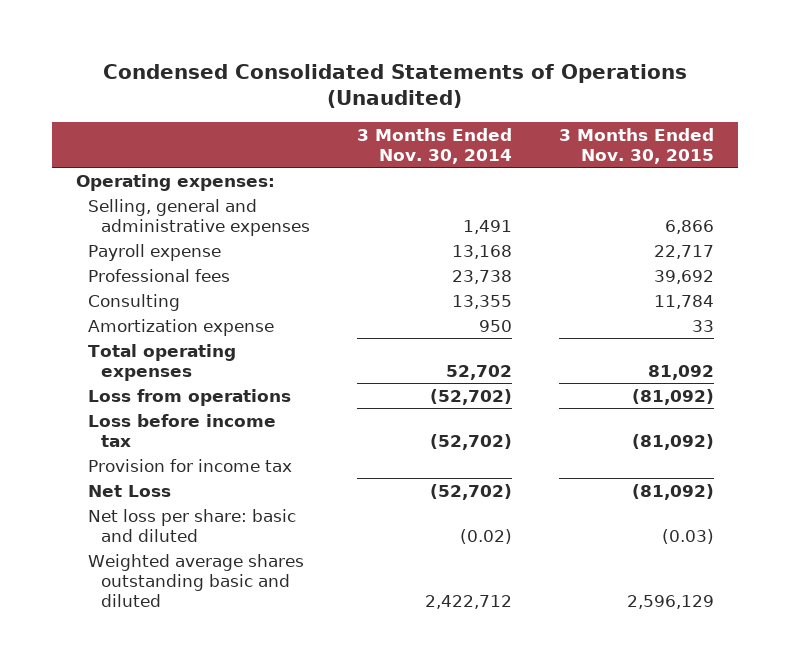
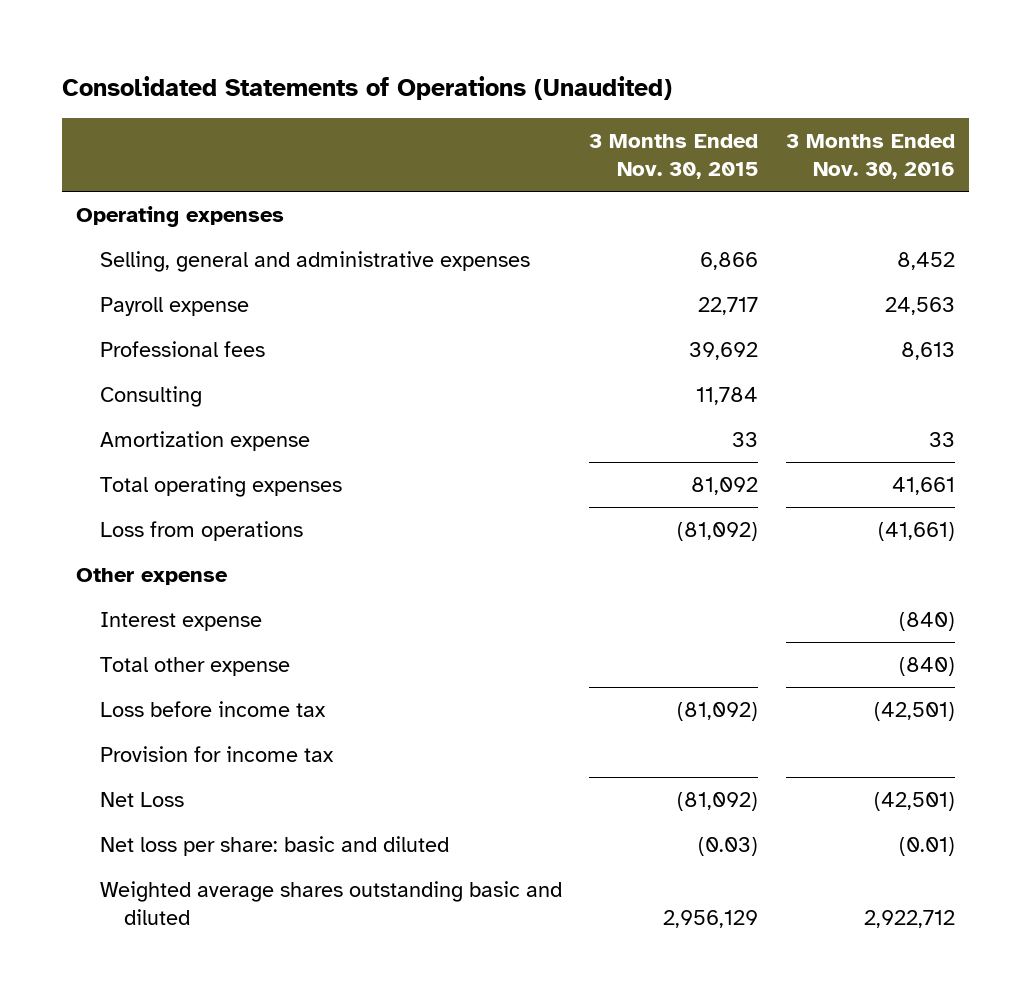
[103,63,688,108] Condensed Consolidated Statements of Operations (Unaudited) -> [61,75,672,100] Consolidated Statements of Operations (Unaudited)
[357,127,513,164] 3 Months Ended Nov. 30, 2014 -> none
none -> [785,134,955,179] 3 Months Ended Nov. 30, 2016
[75,173,275,191] Operating expenses: -> [75,206,284,228] Operating expenses
none -> [75,568,228,586] Other expense
none -> [99,612,262,632] Interest expense
none -> [99,657,290,677] Total other expense
[627,594,715,609] 2,596,129 -> [663,910,759,929] 2,956,129

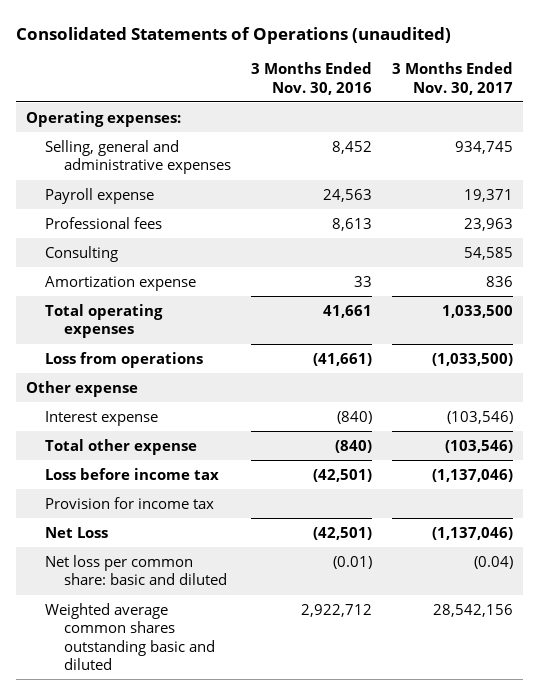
[61,75,672,100] Consolidated Statements of Operations (Unaudited) -> [16,26,452,44] Consolidated Statements of Operations (unaudited)
[589,134,759,179] 3 Months Ended Nov. 30, 2015 -> none
none -> [391,62,513,95] 3 Months Ended Nov. 30, 2017
[75,206,284,228] Operating expenses -> [26,110,182,127] Operating expenses:
[99,836,449,857] Net loss per share: basic and diluted -> [45,554,228,586] Net loss per common share: basic and diluted
[99,881,562,926] Weighted average shares outstanding basic and diluted -> [45,602,216,671] Weighted average common shares outstanding basic and diluted

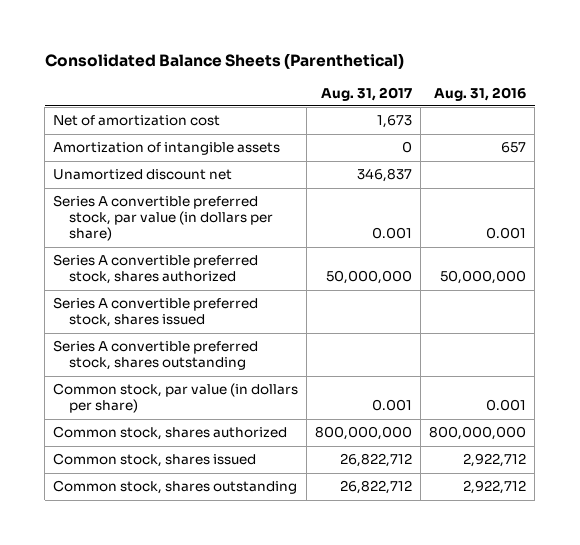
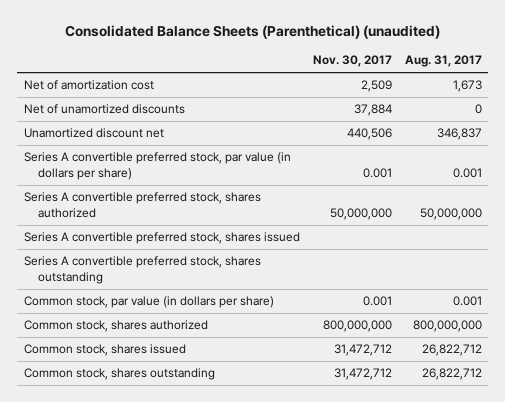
[44,52,404,69] Consolidated Balance Sheets (Parenthetical) -> [64,24,440,39] Consolidated Balance Sheets (Parenthetical) (unaudited)
[434,86,527,101] Aug. 31, 2016 -> none
none -> [312,55,392,68] Nov. 30, 2017
[53,142,281,156] Amortization of intangible assets -> none
none -> [23,104,185,115] Net of unamortized discounts

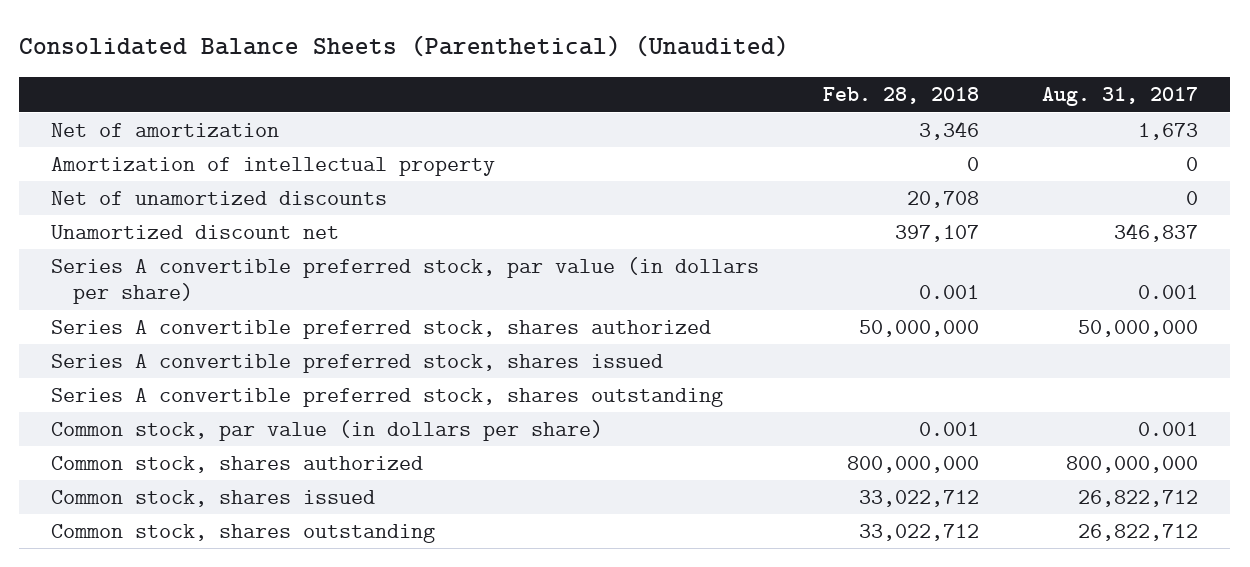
[64,24,440,39] Consolidated Balance Sheets (Parenthetical) (unaudited) -> [19,35,790,58] Consolidated Balance Sheets (Parenthetical) (Unaudited)
[312,55,392,68] Nov. 30, 2017 -> none
none -> [822,87,979,105] Feb. 28, 2018
[23,80,154,91] Net of amortization cost -> [51,123,280,138] Net of amortization
none -> [51,157,496,177] Amortization of intellectual property

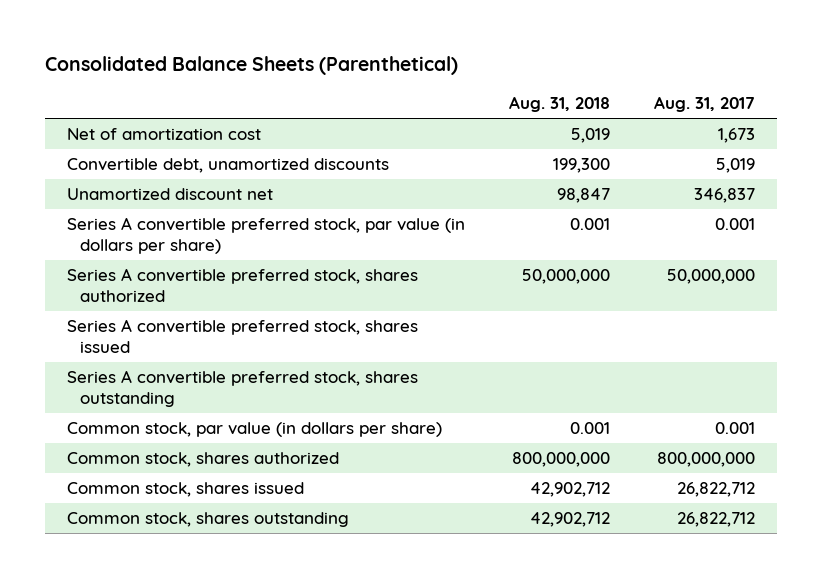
[19,35,790,58] Consolidated Balance Sheets (Parenthetical) (Unaudited) -> [44,56,458,76] Consolidated Balance Sheets (Parenthetical)
[822,87,979,105] Feb. 28, 2018 -> none
none -> [508,96,610,113] Aug. 31, 2018
[51,157,496,177] Amortization of intellectual property -> none
[51,123,280,138] Net of amortization -> [66,128,261,141] Net of amortization cost
[51,191,388,206] Net of unamortized discounts -> [66,158,389,174] Convertible debt, unamortized discounts
[1186,191,1199,206] 0 -> [715,158,755,174] 5,019

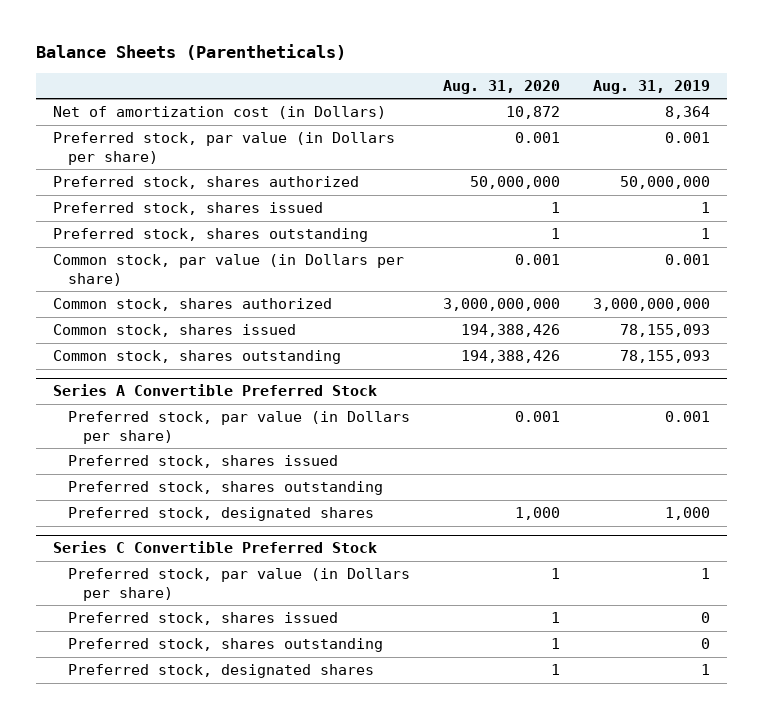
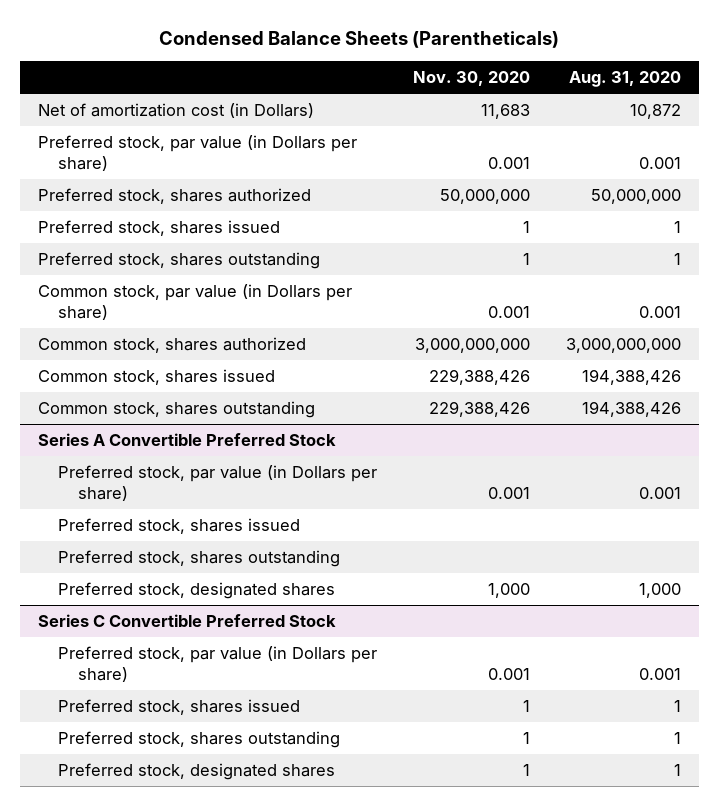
[36,44,347,61] Balance Sheets (Parentheticals) -> [159,31,560,49] Condensed Balance Sheets (Parentheticals)
[593,79,711,94] Aug. 31, 2019 -> none
none -> [412,71,530,87] Nov. 30, 2020
[551,568,561,580] 1 -> [638,667,681,680] 0.001

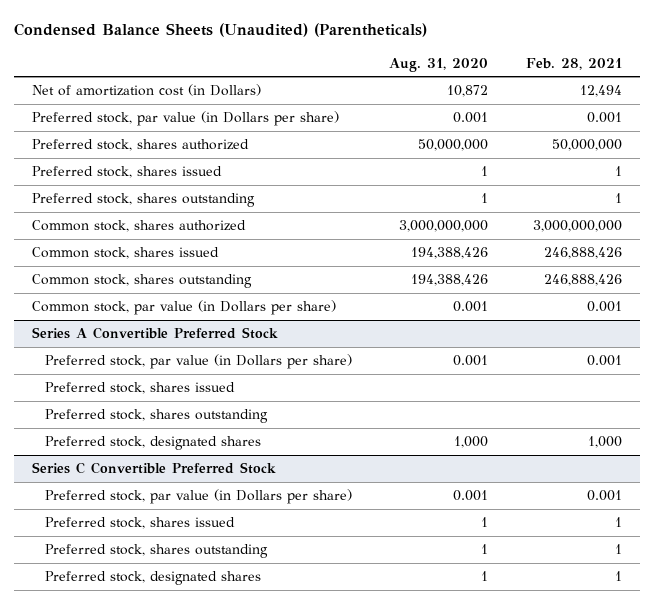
[159,31,560,49] Condensed Balance Sheets (Parentheticals) -> [13,23,427,38] Condensed Balance Sheets (Unaudited) (Parentheticals)
[412,71,530,87] Nov. 30, 2020 -> none
none -> [525,57,622,70] Feb. 28, 2021
[37,283,352,320] Common stock, par value (in Dollars per share) -> [32,300,337,316] Common stock, par value (in Dollars per share)

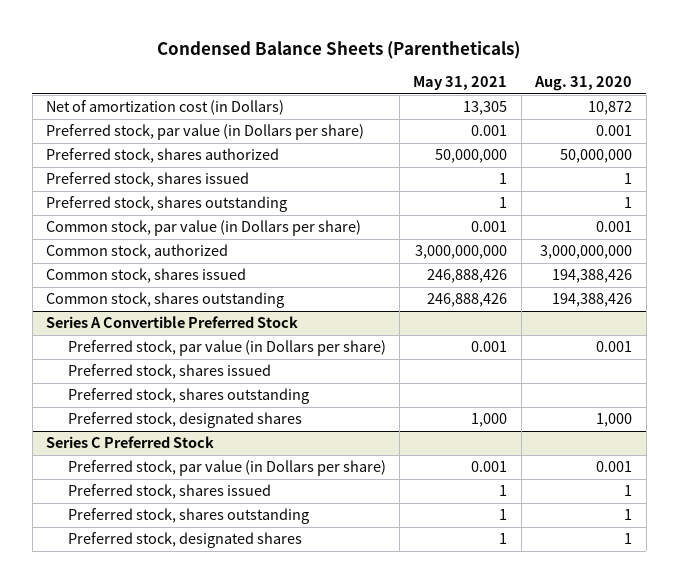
[13,23,427,38] Condensed Balance Sheets (Unaudited) (Parentheticals) -> [157,41,521,60] Condensed Balance Sheets (Parentheticals)
[525,57,622,70] Feb. 28, 2021 -> none
none -> [413,75,508,90] May 31, 2021
[32,300,337,316] Common stock, par value (in Dollars per share) -> [46,220,362,237] Common stock, par value (in Dollars per share)
[32,220,247,233] Common stock, shares authorized -> [46,244,229,260] Common stock, authorized
[32,462,277,475] Series C Convertible Preferred Stock -> [46,436,215,449] Series C Preferred Stock

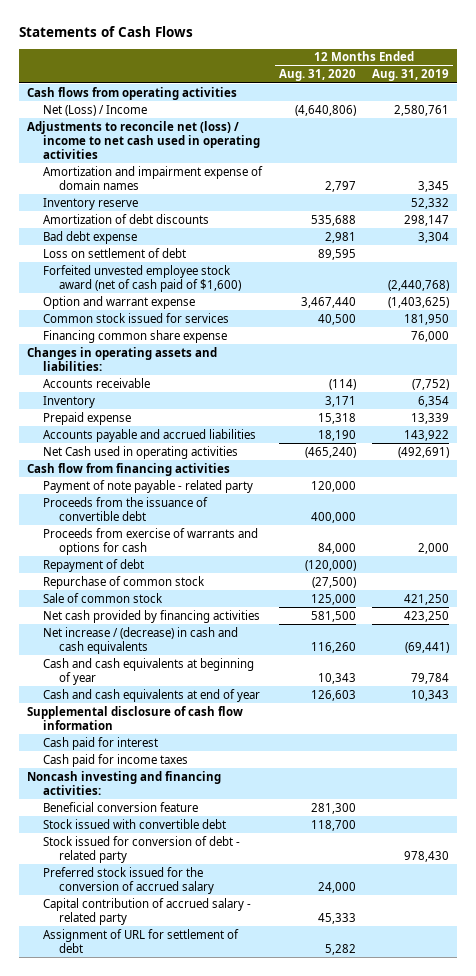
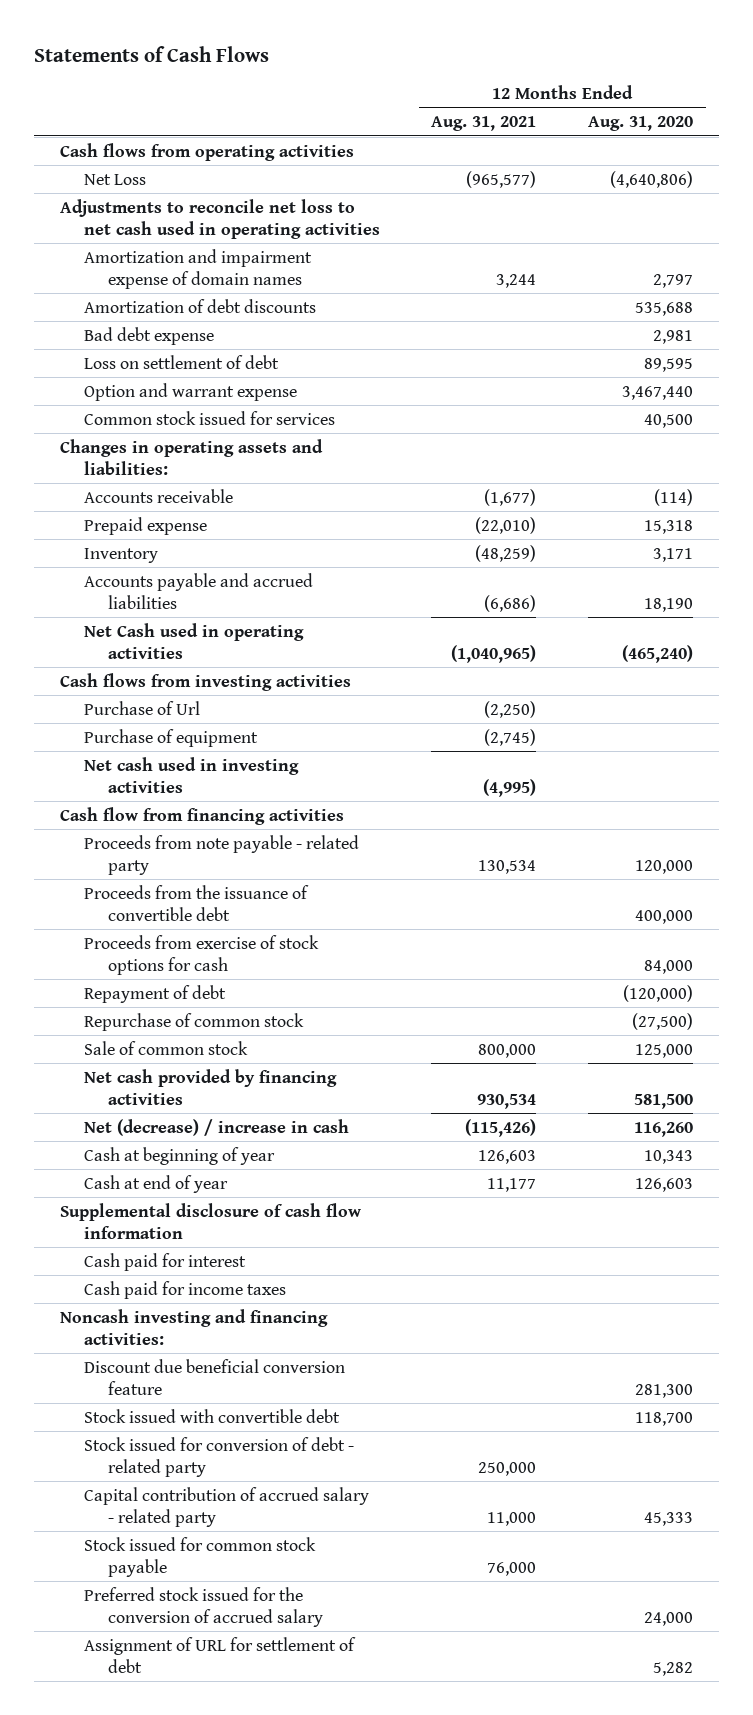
[371,69,449,82] Aug. 31, 2019 -> none
none -> [431,116,537,132] Aug. 31, 2021
[43,104,148,116] Net (Loss) / Income -> [83,173,146,185] Net Loss
[27,120,261,160] Adjustments to reconcile net (loss) / income to net cash used in operating activities -> [59,198,380,239] Adjustments to reconcile net loss to net cash used in operating activities
[43,197,139,210] Inventory reserve -> none
[43,264,242,292] Forfeited unvested employee stock award (net of cash paid of $1,600) -> none
[43,329,228,343] Financing common share expense -> none
[43,395,96,408] Inventory -> [83,547,158,563] Inventory
none -> [59,672,351,691] Cash flows from investing activities
none -> [83,700,200,715] Purchase of Url
none -> [83,728,258,747] Purchase of equipment
none -> [83,756,299,793] Net cash used in investing activities
[43,479,254,493] Payment of note payable - related party -> [83,834,359,875] Proceeds from note payable - related party
[43,527,259,555] Proceeds from exercise of warrants and options for cash -> [83,934,319,975] Proceeds from exercise of stock options for cash
[43,626,239,654] Net increase / (decrease) in cash and cash equivalents -> [83,1118,349,1136] Net (decrease) / increase in cash
[43,657,255,685] Cash and cash equivalents at beginning of year -> [83,1146,275,1165] Cash at beginning of year
[43,688,261,702] Cash and cash equivalents at end of year -> [83,1174,228,1193] Cash at end of year
[43,801,199,812] Beneficial conversion feature -> [83,1358,345,1395] Discount due beneficial conversion feature
none -> [83,1536,316,1577] Stock issued for common stock payable
[43,866,215,894] Preferred stock issued for the conversion of accrued salary -> [83,1586,323,1627] Preferred stock issued for the conversion of accrued salary

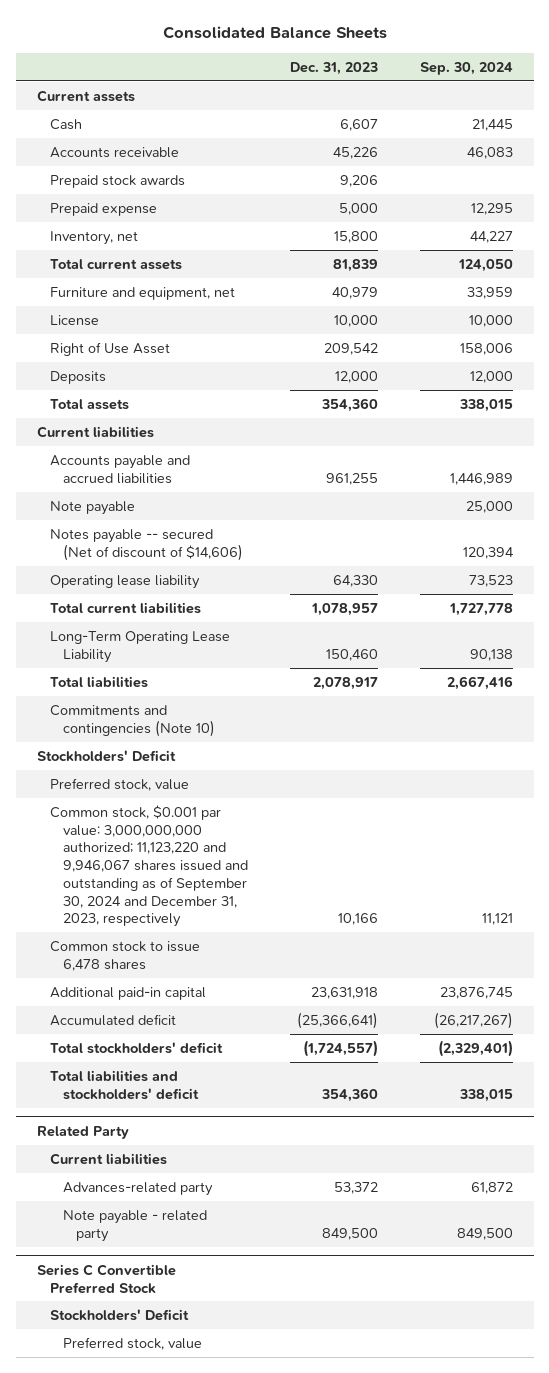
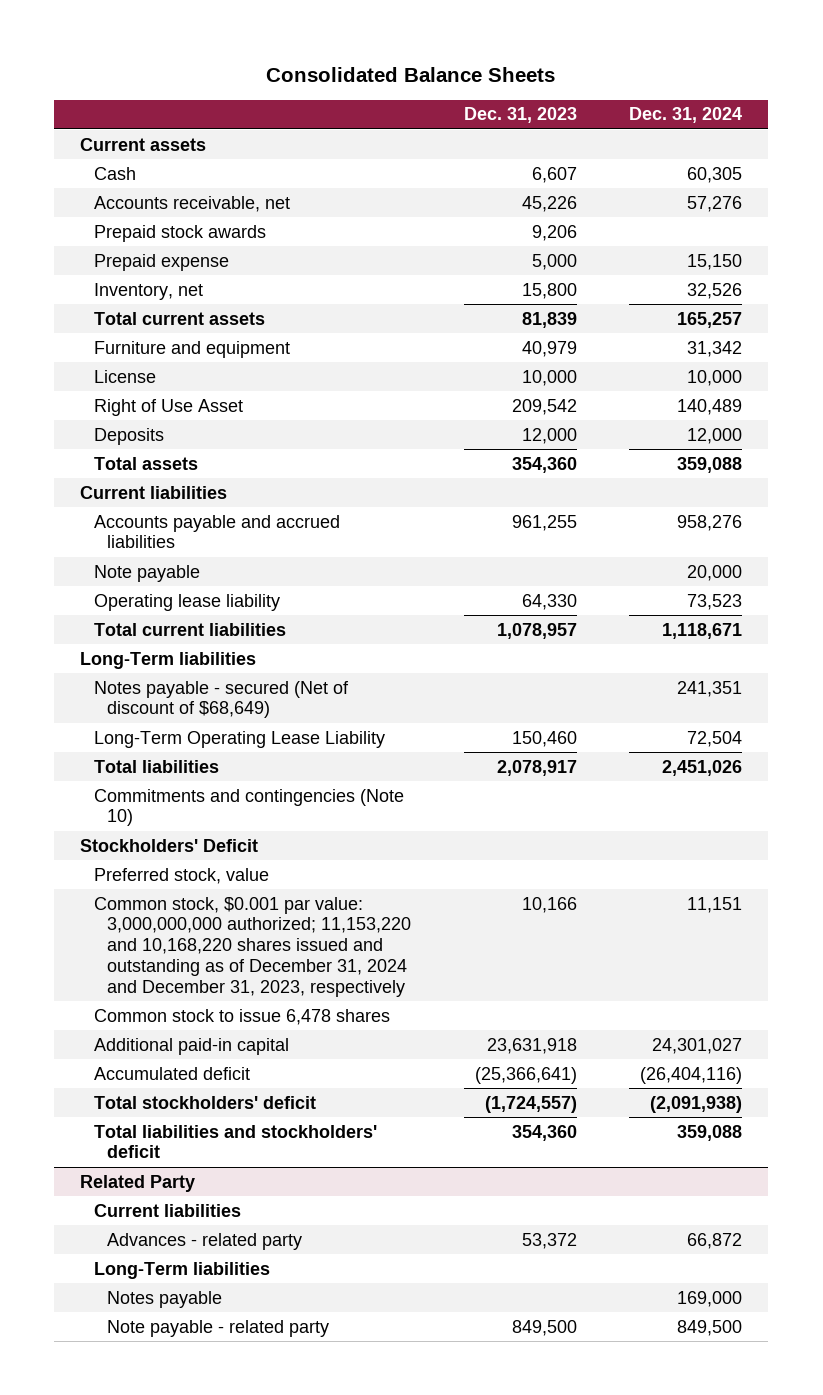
[419,61,513,75] Sep. 30, 2024 -> none
none -> [629,107,743,124] Dec. 31, 2024
[49,146,179,158] Accounts receivable -> [93,195,290,212] Accounts receivable, net
[49,286,235,300] Furniture and equipment, net -> [93,340,290,358] Furniture and equipment
[49,528,243,561] Notes payable -- secured (Net of discount of $14,606) -> none
none -> [80,651,257,669] Long-Term liabilities
none -> [93,680,349,719] Notes payable - secured (Net of discount of $68,649)
[49,804,248,928] Common stock, $0.001 par value: 3,000,000,000 authorized; 11,123,220 and 9,946,067 shares issued and outstanding as of September 30, 2024 and December 31, 2023, respectively -> [93,896,412,997] Common stock, $0.001 par value: 3,000,000,000 authorized; 11,153,220 and 10,168,220 shares issued and outstanding as of December 31, 2024 and December 31, 2023, respectively
[62,1181,213,1196] Advances-related party -> [107,1232,303,1250] Advances - related party
none -> [93,1261,270,1279] Long-Term liabilities
none -> [107,1290,223,1308] Notes payable
[36,1263,176,1294] Series C Convertible Preferred Stock -> none
[49,1308,189,1321] Stockholders' Deficit -> none
[62,1336,202,1350] Preferred stock, value -> none

